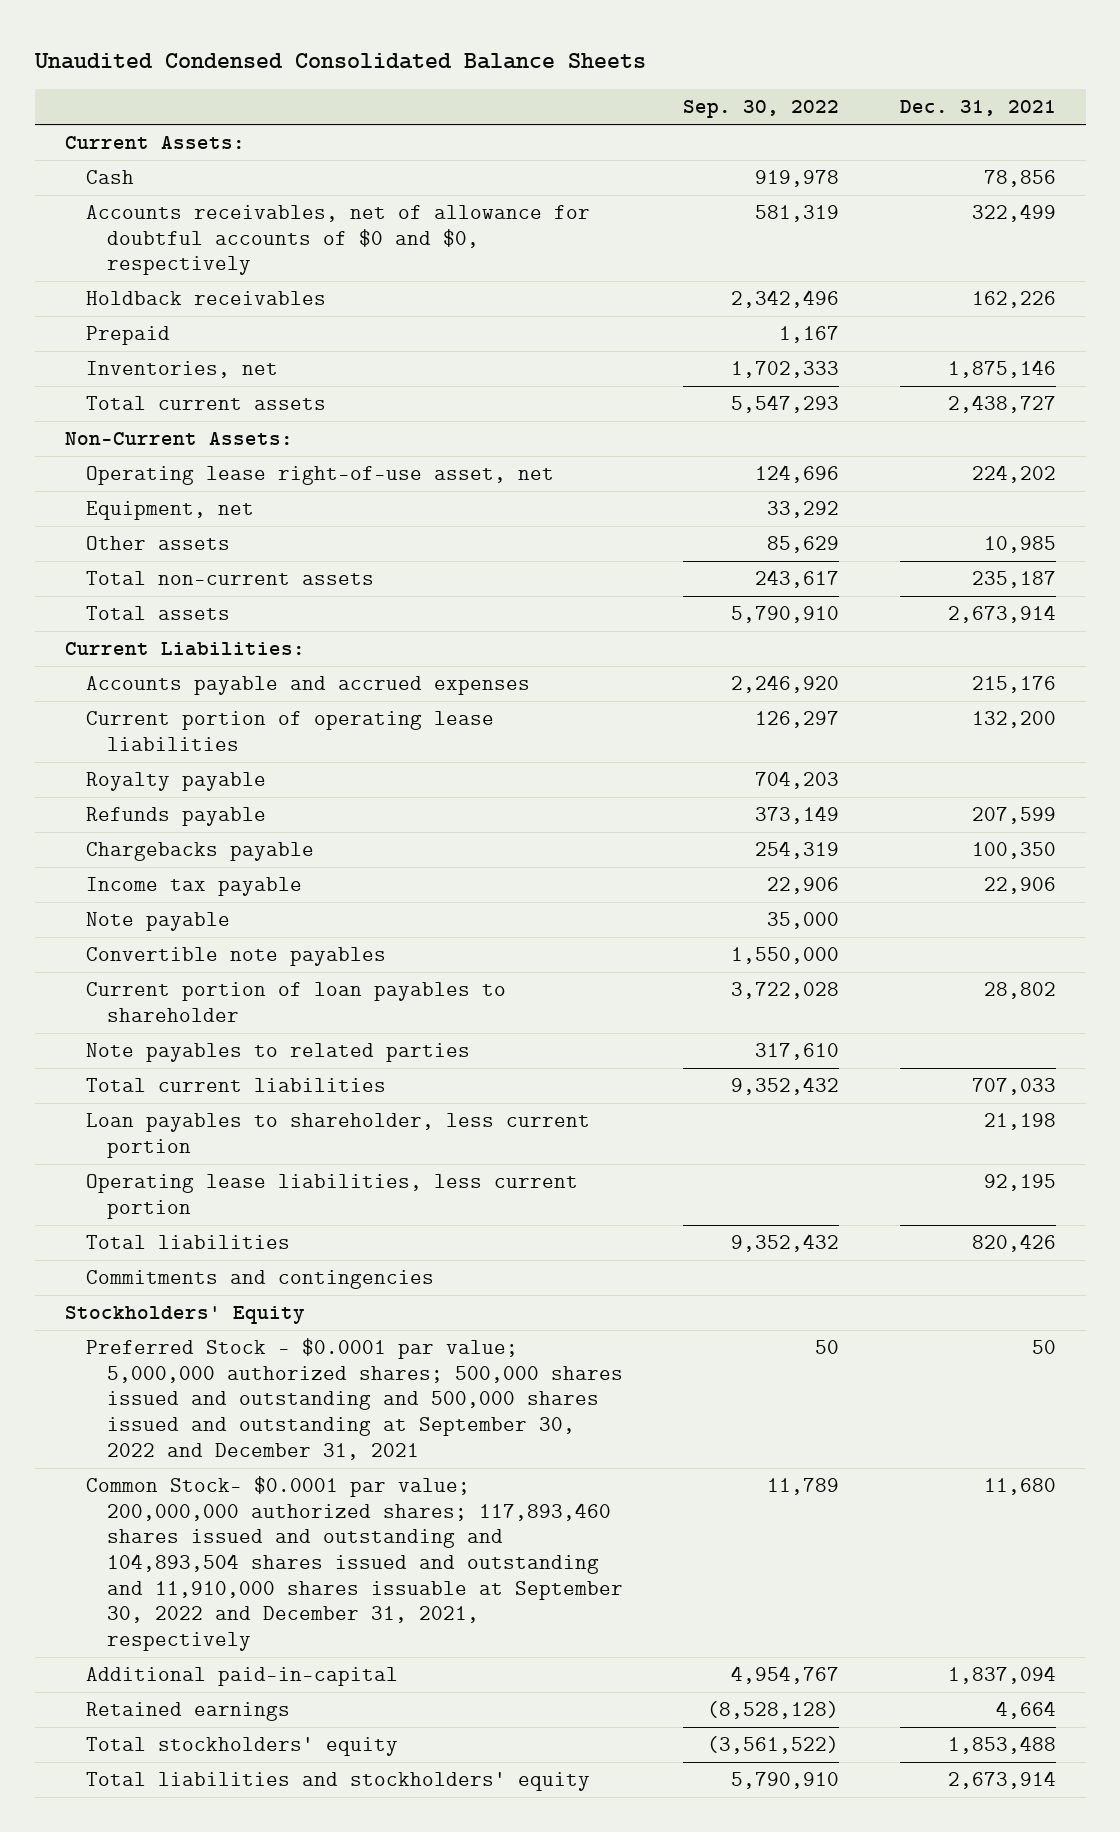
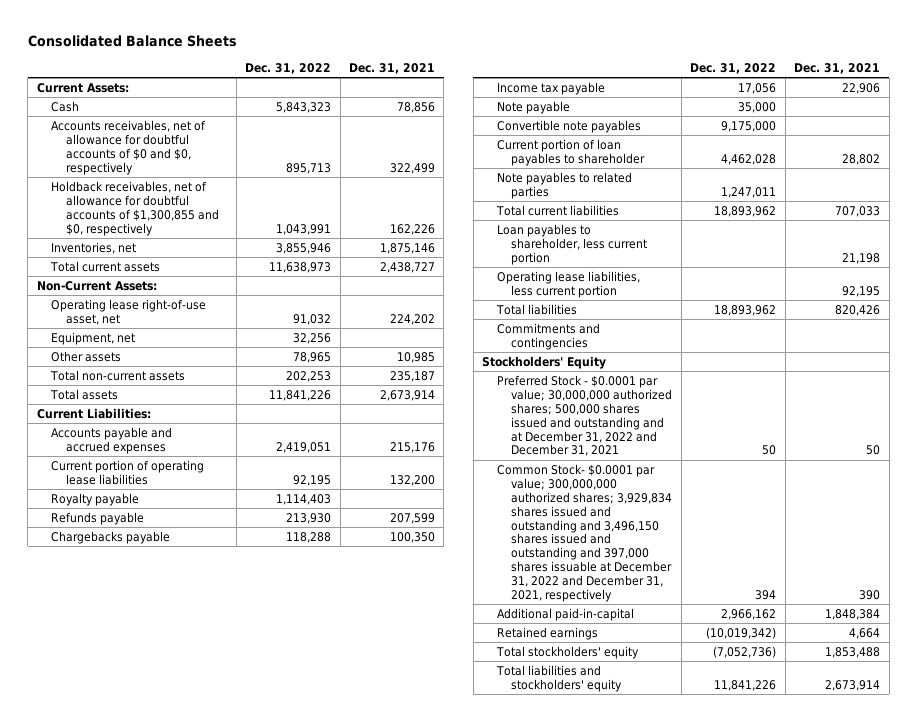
[33,52,646,69] Unaudited Condensed Consolidated Balance Sheets -> [27,34,237,47] Consolidated Balance Sheets
[683,100,840,119] Sep. 30, 2022 -> none
none -> [245,62,332,74] Dec. 31, 2022
[85,326,170,346] Prepaid -> none
[85,291,326,306] Holdback receivables -> [51,181,220,236] Holdback receivables, net of allowance for doubtful accounts of $1,300,855 and $0, respectively
[85,1338,623,1460] Preferred Stock - $0.0001 par value; 5,000,000 authorized shares; 500,000 shares issued and outstanding and 500,000 shares issued and outstanding at September 30, 2022 and December 31, 2021 -> [496,375,673,457] Preferred Stock - $0.0001 par value; 30,000,000 authorized shares; 500,000 shares issued and outstanding and at December 31, 2022 and December 31, 2021
[85,1476,623,1652] Common Stock- $0.0001 par value; 200,000,000 authorized shares; 117,893,460 shares issued and outstanding and 104,893,504 shares issued and outstanding and 11,910,000 shares issuable at September 30, 2022 and December 31, 2021, respectively -> [496,464,673,602] Common Stock- $0.0001 par value; 300,000,000 authorized shares; 3,929,834 shares issued and outstanding and 3,496,150 shares issued and outstanding and 397,000 shares issuable at December 31, 2022 and December 31, 2021, respectively
[983,1478,1056,1496] 11,680 -> [859,589,881,600] 390
[947,1666,1056,1685] 1,837,094 -> [825,609,881,621] 1,848,384

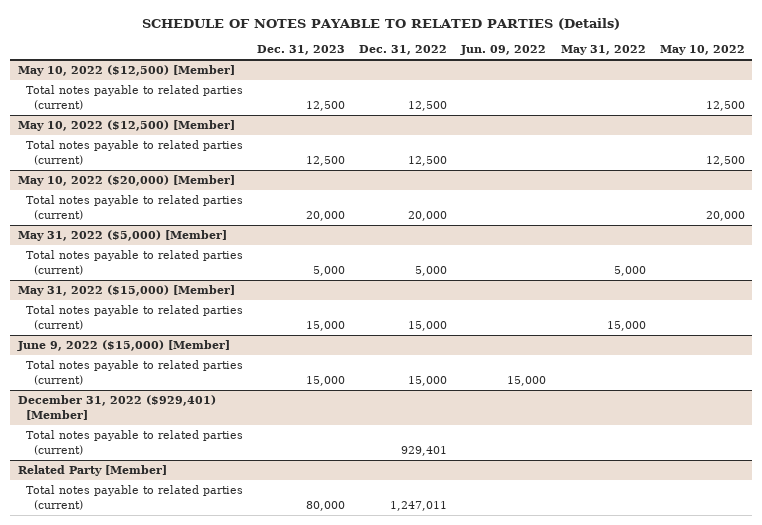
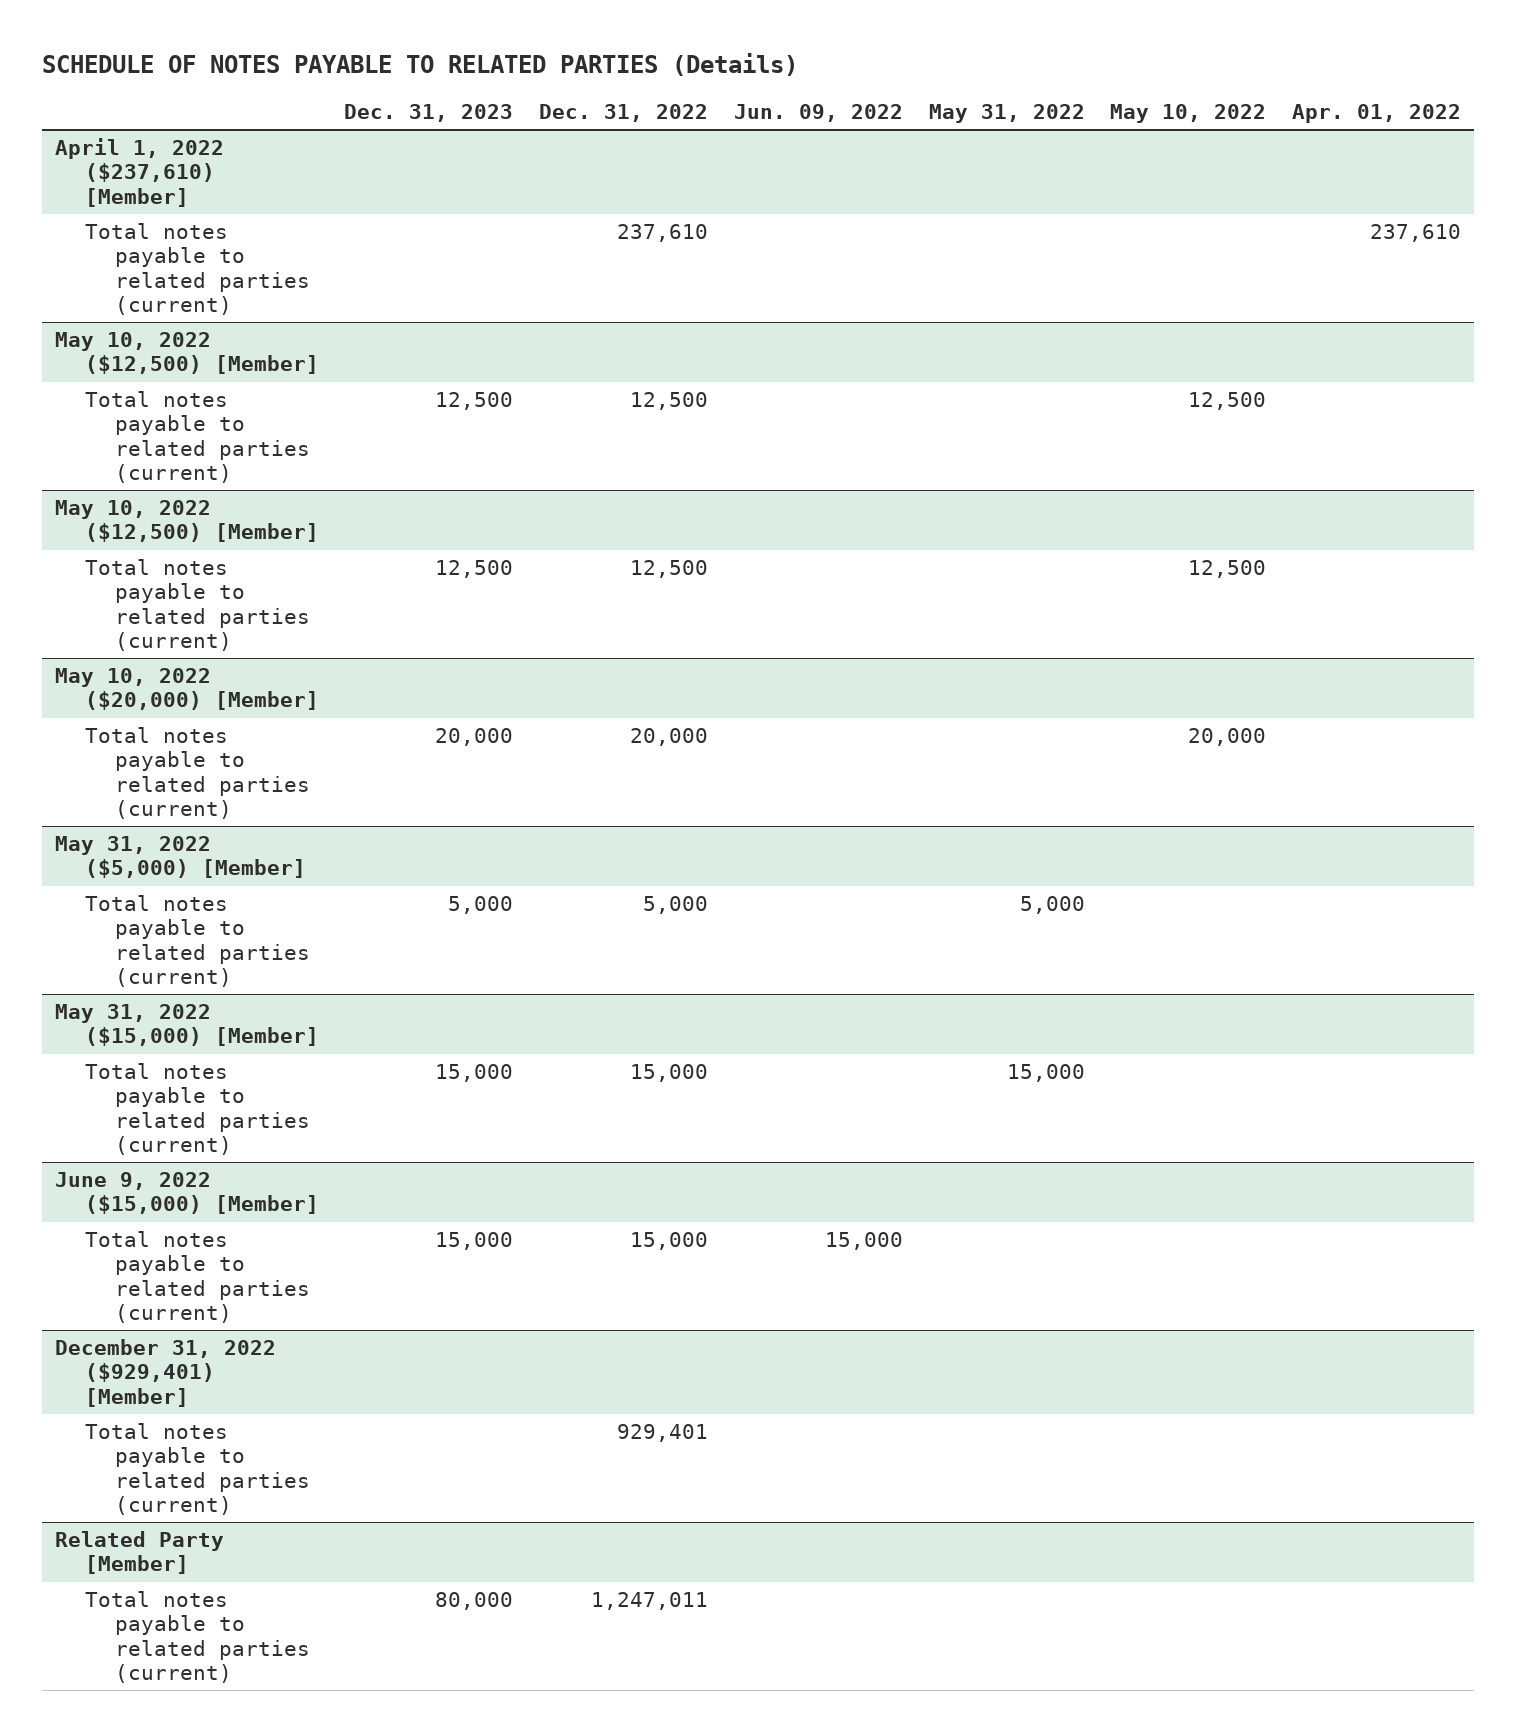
none -> [1292,103,1462,123] Apr. 01, 2022
none -> [54,138,224,207] April 1, 2022 ($237,610) [Member]
none -> [84,223,310,315] Total notes payable to related parties (current)

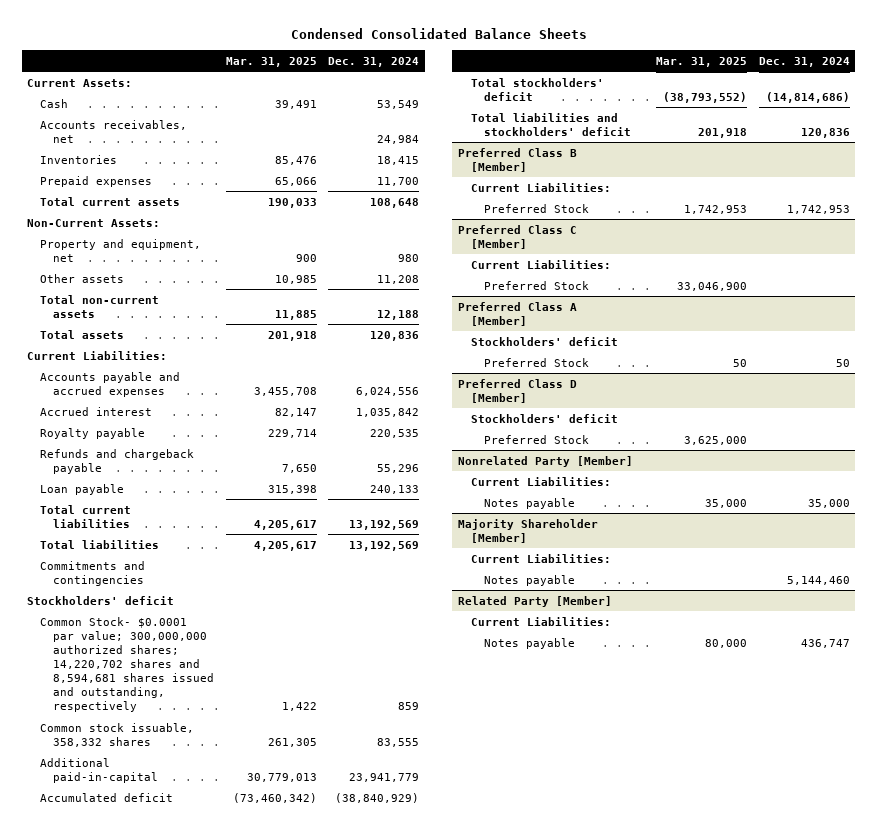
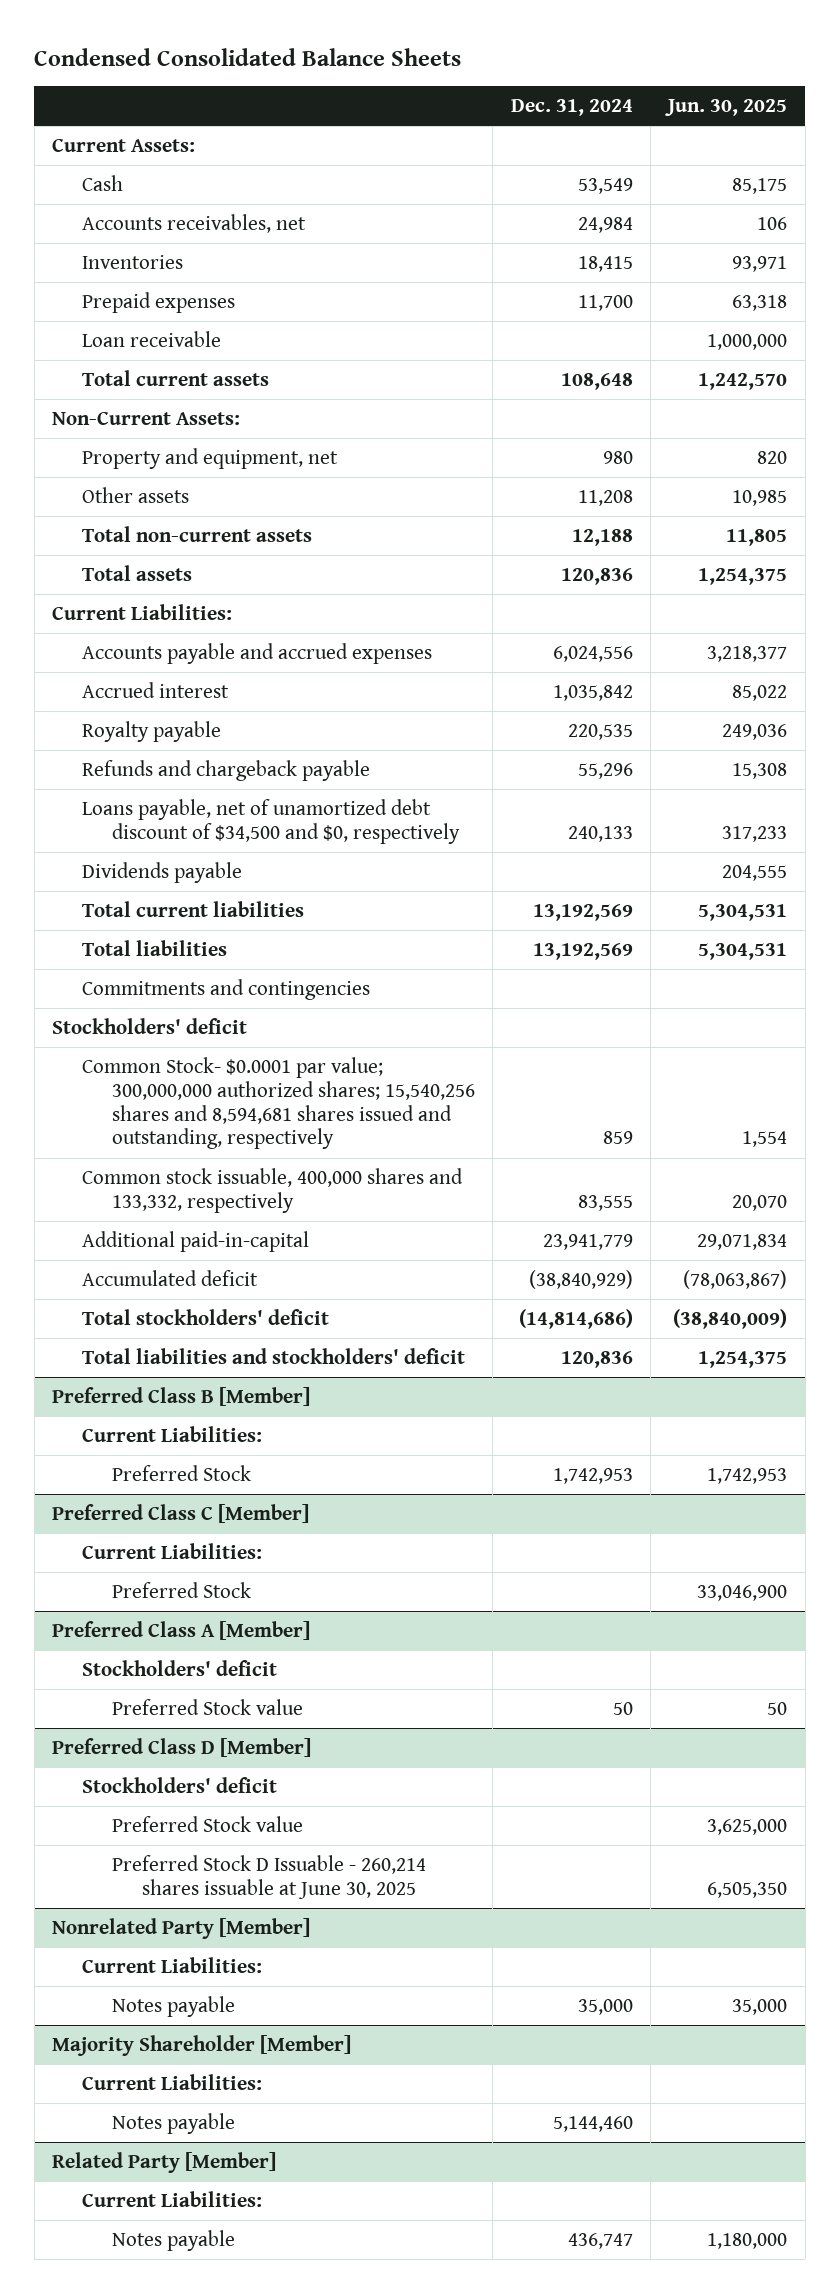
[225,56,317,67] Mar. 31, 2025 -> none
none -> [665,99,788,117] Jun. 30, 2025
none -> [81,330,221,347] Loan receivable
[40,483,125,495] Loan payable -> [81,798,461,844] Loans payable, net of unamortized debt discount of $34,500 and $0, respectively
none -> [81,861,242,883] Dividends payable
[40,616,215,713] Common Stock- $0.0001 par value; 300,000,000 authorized shares; 14,220,702 shares and 8,594,681 shares issued and outstanding, respectively -> [81,1056,476,1150] Common Stock- $0.0001 par value; 300,000,000 authorized shares; 15,540,256 shares and 8,594,681 shares issued and outstanding, respectively
[40,722,195,747] Common stock issuable, 358,332 shares -> [81,1167,463,1213] Common stock issuable, 400,000 shares and 133,332, respectively
[484,357,590,367] Preferred Stock -> [112,1698,304,1715] Preferred Stock value
[484,434,590,444] Preferred Stock -> [112,1815,304,1832] Preferred Stock value
none -> [112,1854,427,1899] Preferred Stock D Issuable - 260,214 shares issuable at June 30, 2025

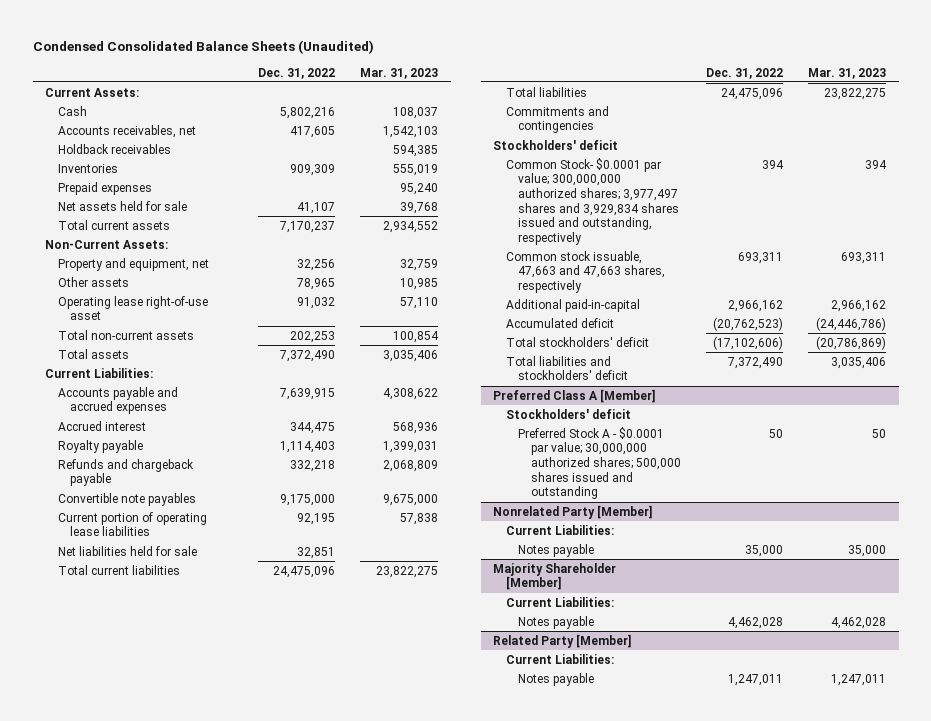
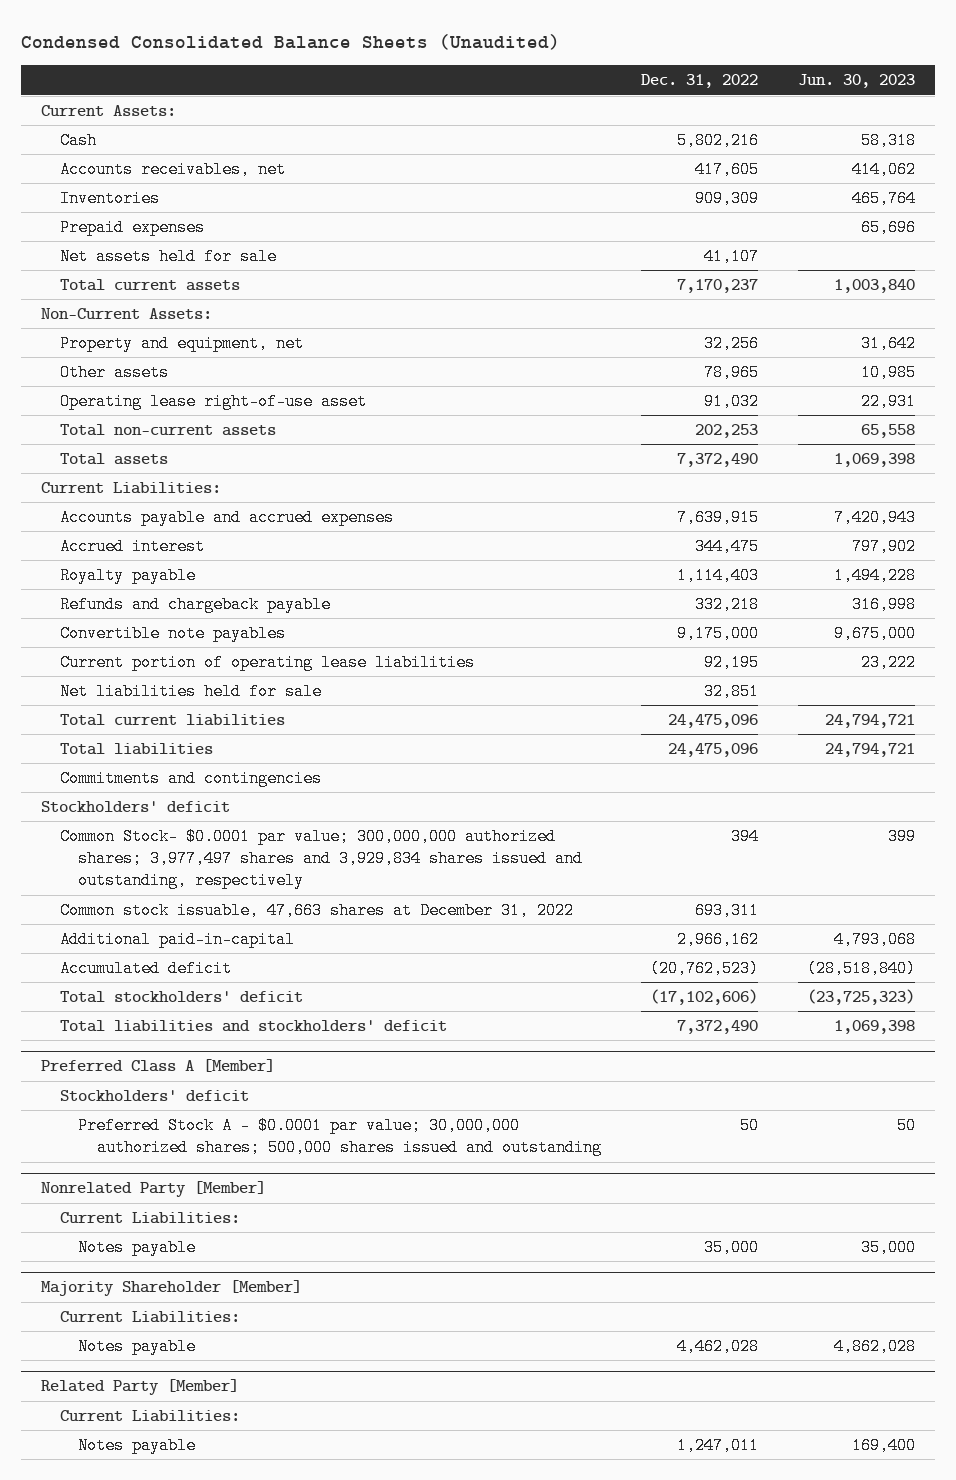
[360,67,439,79] Mar. 31, 2023 -> none
none -> [797,74,915,89] Jun. 30, 2023
[57,143,171,154] Holdback receivables -> none
[505,250,666,294] Common stock issuable, 47,663 and 47,663 shares, respectively -> [59,902,574,920] Common stock issuable, 47,663 shares at December 31, 2022

